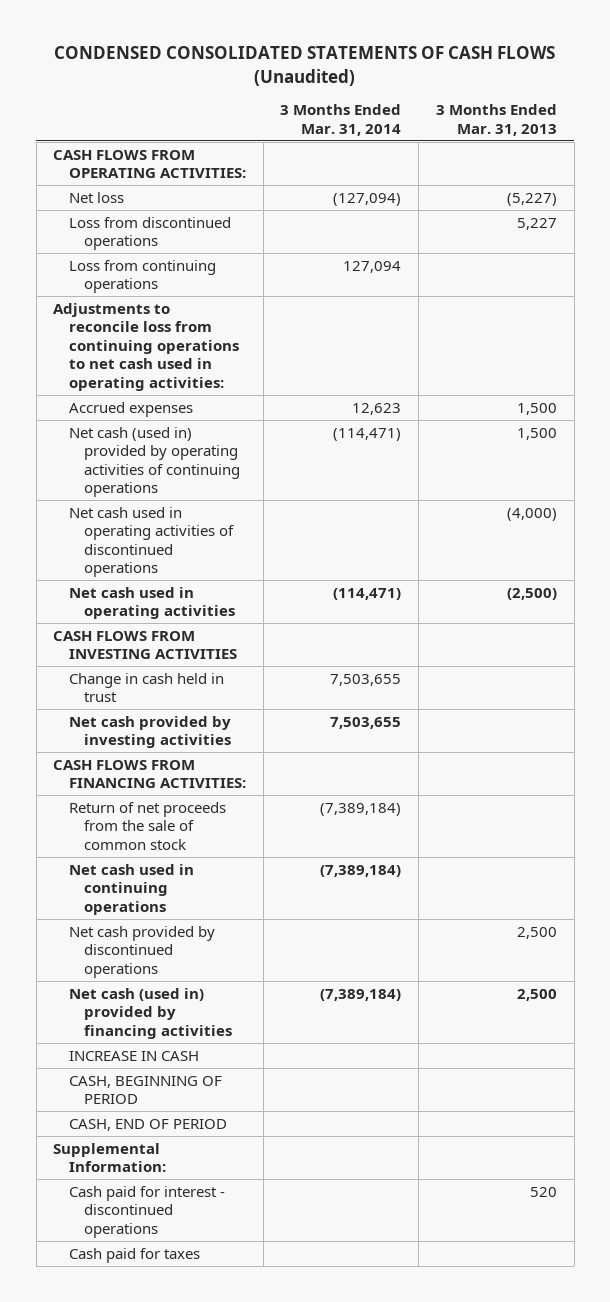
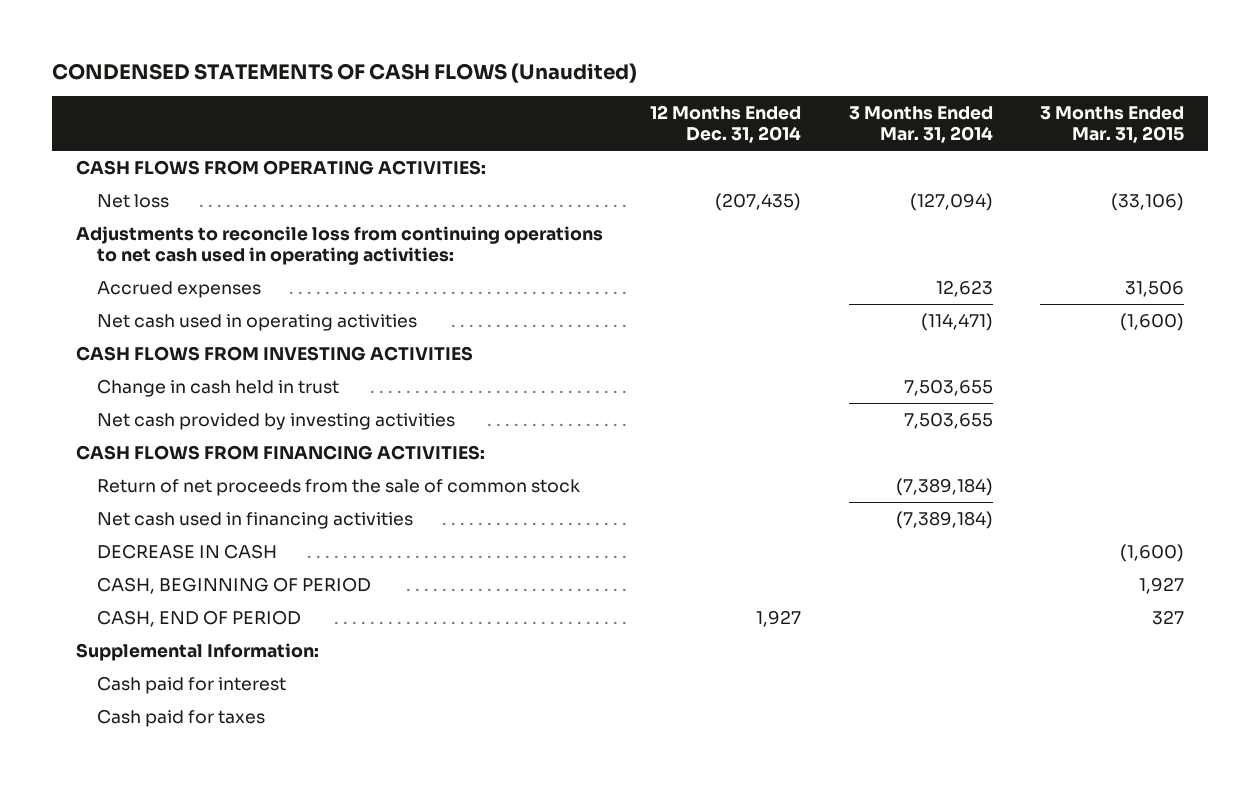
[54,46,556,86] CONDENSED CONSOLIDATED STATEMENTS OF CASH FLOWS (Unaudited) -> [52,62,638,83] CONDENSED STATEMENTS OF CASH FLOWS (Unaudited)
[435,104,557,136] 3 Months Ended Mar. 31, 2013 -> none
none -> [650,104,802,144] 12 Months Ended Dec. 31, 2014
none -> [1040,105,1185,144] 3 Months Ended Mar. 31, 2015
[68,216,231,251] Loss from discontinued operations -> none
[68,259,216,294] Loss from continuing operations -> none
[68,426,241,498] Net cash (used in) provided by operating activities of continuing operations -> none
[68,506,235,578] Net cash used in operating activities of discontinued operations -> none
[68,863,194,915] Net cash used in continuing operations -> none
[68,925,215,978] Net cash provided by discontinued operations -> none
[68,987,233,1039] Net cash (used in) provided by financing activities -> [96,511,413,529] Net cash used in financing activities
[68,1050,199,1061] INCREASE IN CASH -> [96,543,277,559] DECREASE IN CASH
[68,1185,225,1238] Cash paid for interest - discontinued operations -> [96,675,286,694] Cash paid for interest

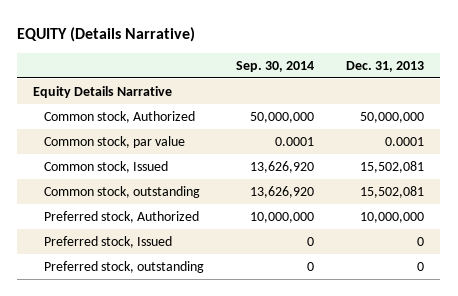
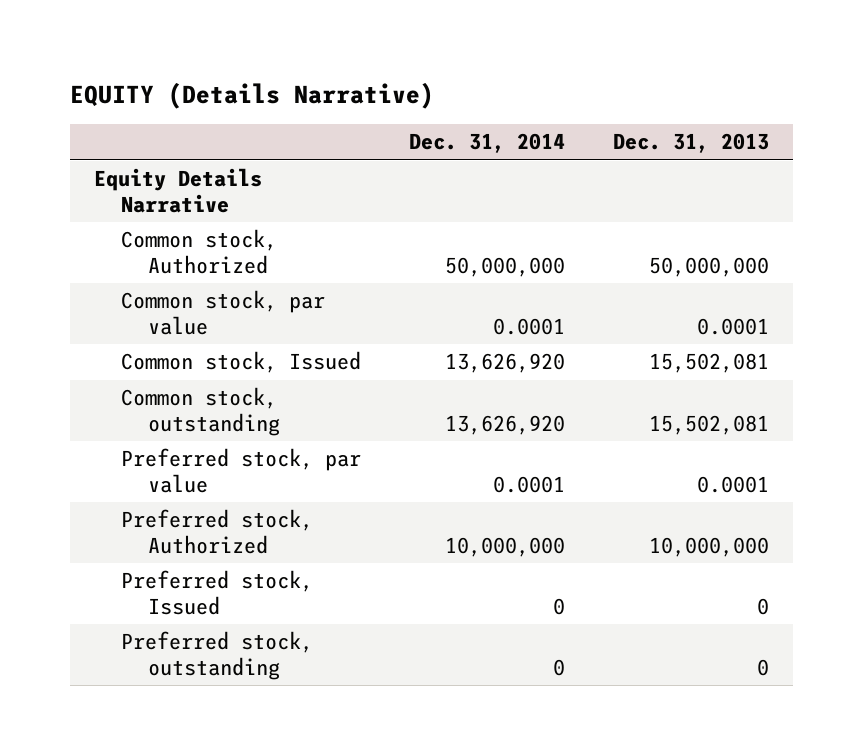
[236,60,315,72] Sep. 30, 2014 -> none
none -> [408,133,565,154] Dec. 31, 2014
none -> [120,448,361,493] Preferred stock, par value

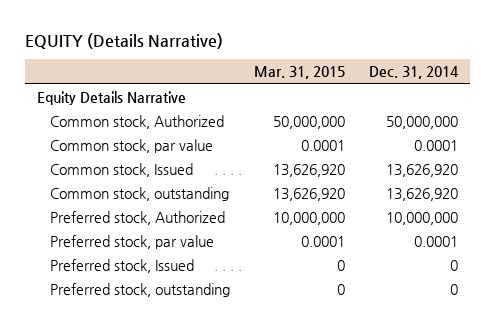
[612,133,769,154] Dec. 31, 2013 -> none
none -> [253,66,345,80] Mar. 31, 2015
[120,448,361,493] Preferred stock, par value -> [50,234,215,249] Preferred stock, par value

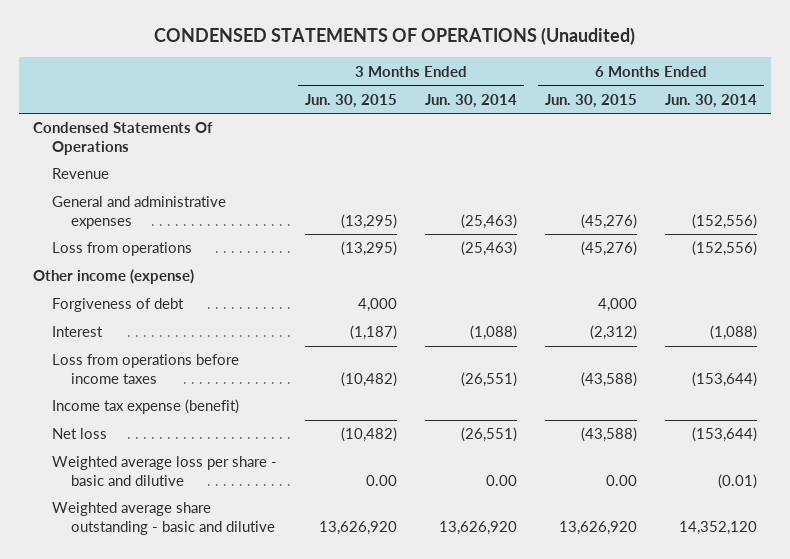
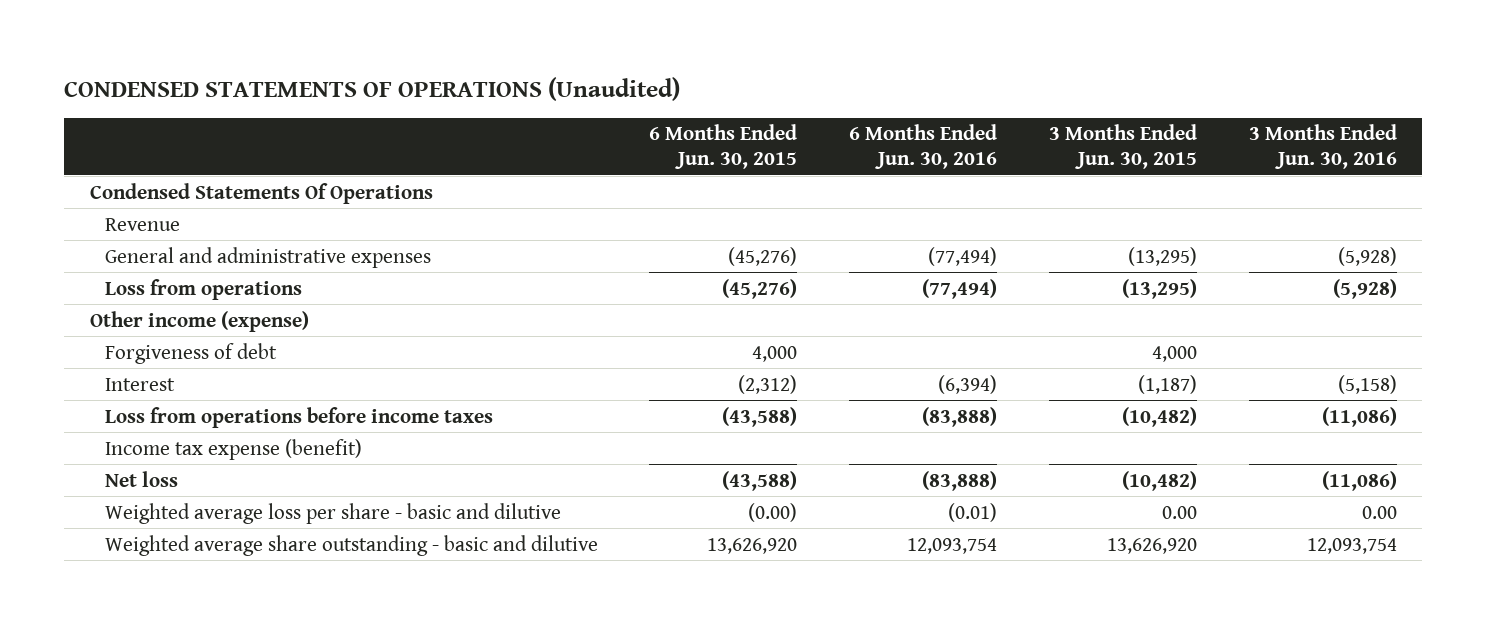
[424,93,517,108] Jun. 30, 2014 -> none
[664,93,757,108] Jun. 30, 2014 -> none
none -> [849,124,998,170] 6 Months Ended Jun. 30, 2016
none -> [1248,124,1397,170] 3 Months Ended Jun. 30, 2016
[605,474,637,486] 0.00 -> [748,502,798,522] (0.00)

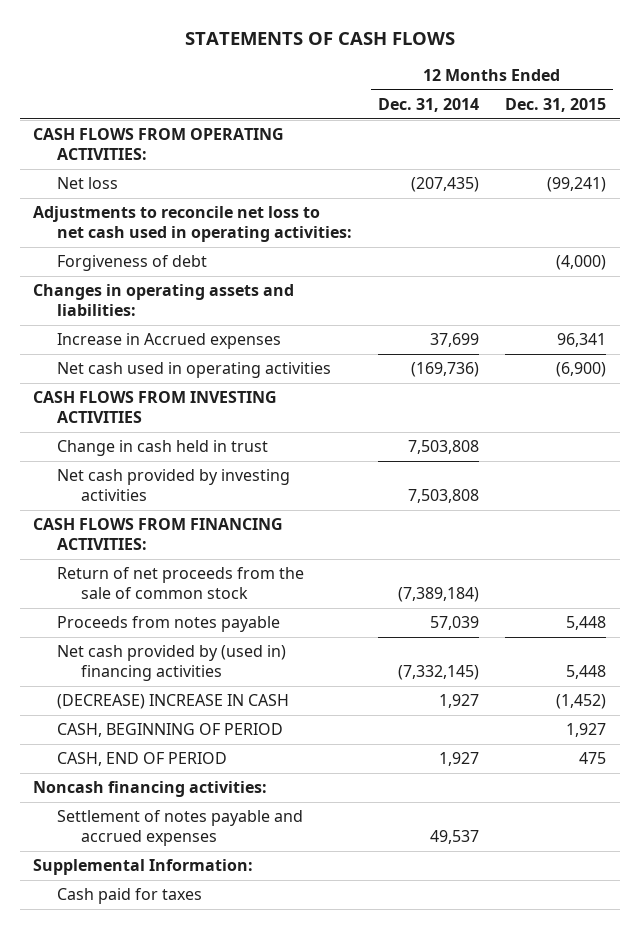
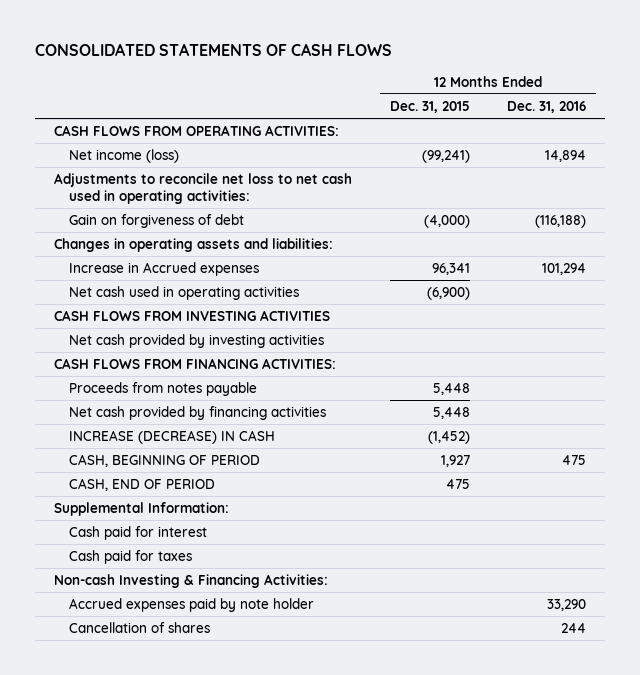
[184,31,455,45] STATEMENTS OF CASH FLOWS -> [34,43,392,57] CONSOLIDATED STATEMENTS OF CASH FLOWS
[378,98,480,113] Dec. 31, 2014 -> none
none -> [507,100,587,113] Dec. 31, 2016
[56,177,118,190] Net loss -> [69,148,180,163] Net income (loss)
[56,255,207,272] Forgiveness of debt -> [69,213,245,228] Gain on forgiveness of debt
[56,440,268,457] Change in cash held in trust -> none
[56,567,304,599] Return of net proceeds from the sale of common stock -> none
[56,645,286,681] Net cash provided by (used in) financing activities -> [69,405,327,420] Net cash provided by financing activities
[56,694,289,710] (DECREASE) INCREASE IN CASH -> [69,429,276,444] INCREASE (DECREASE) IN CASH
[32,781,267,798] Noncash financing activities: -> none
[56,810,303,846] Settlement of notes payable and accrued expenses -> none
none -> [69,525,208,540] Cash paid for interest
none -> [53,573,328,588] Non-cash Investing & Financing Activities:
none -> [69,597,315,612] Accrued expenses paid by note holder
none -> [69,621,211,633] Cancellation of shares

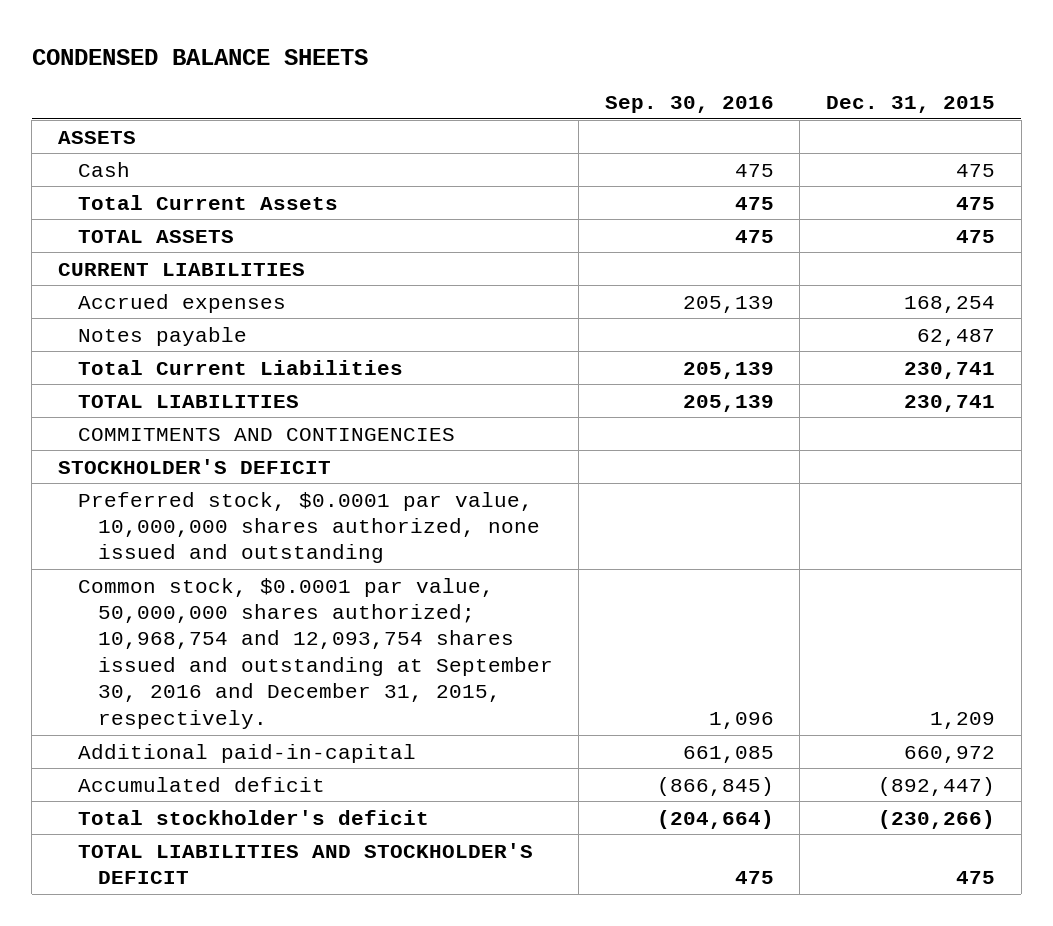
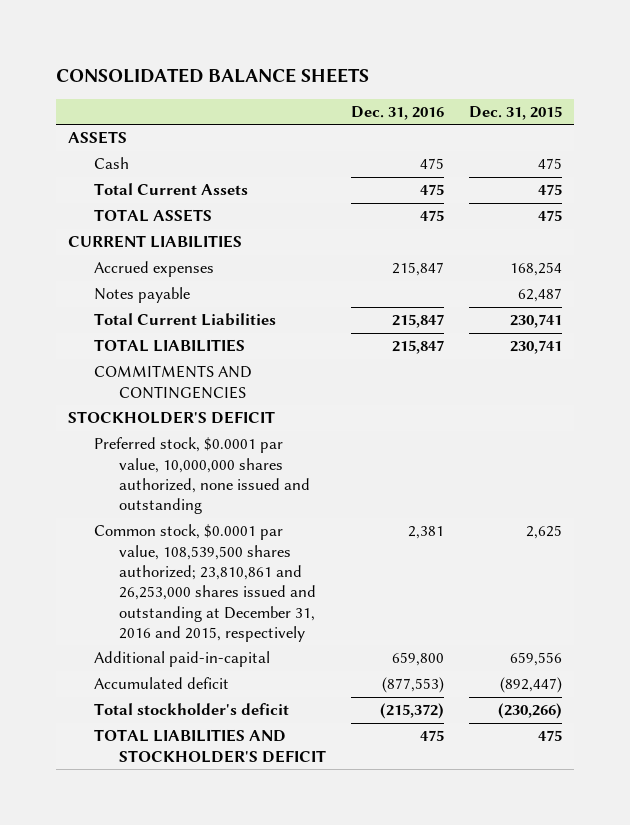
[31,48,368,65] CONDENSED BALANCE SHEETS -> [55,67,369,83] CONSOLIDATED BALANCE SHEETS
[604,96,774,114] Sep. 30, 2016 -> none
none -> [351,105,445,120] Dec. 31, 2016
[77,577,553,729] Common stock, $0.0001 par value, 50,000,000 shares authorized; 10,968,754 and 12,093,754 shares issued and outstanding at September 30, 2016 and December 31, 2015, respectively. -> [93,524,317,642] Common stock, $0.0001 par value, 108,539,500 shares authorized; 23,810,861 and 26,253,000 shares issued and outstanding at December 31, 2016 and 2015, respectively
[929,711,995,729] 1,209 -> [526,525,563,540] 2,625
[903,745,995,763] 660,972 -> [510,652,563,667] 659,556

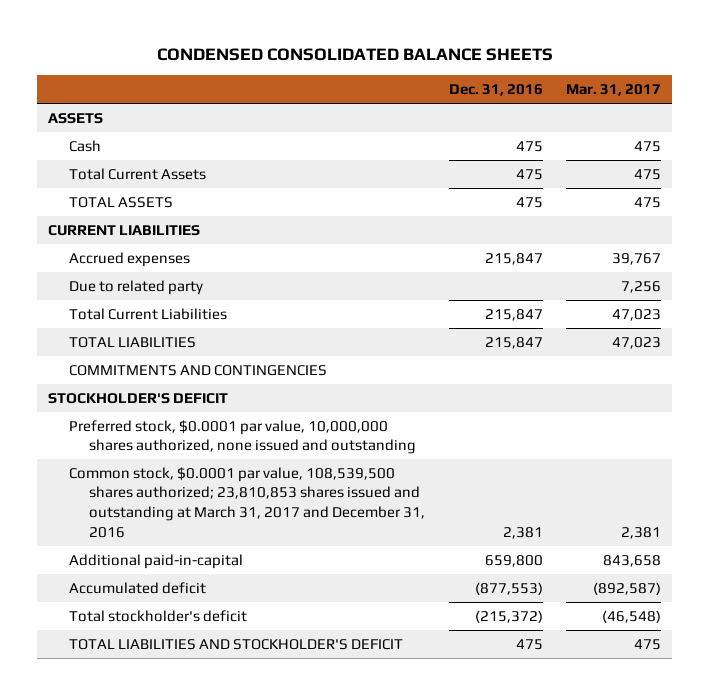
[55,67,369,83] CONSOLIDATED BALANCE SHEETS -> [156,48,553,62] CONDENSED CONSOLIDATED BALANCE SHEETS
[469,105,563,120] Dec. 31, 2015 -> none
none -> [565,84,661,97] Mar. 31, 2017
[93,287,190,304] Notes payable -> none
none -> [68,279,203,295] Due to related party
[93,524,317,642] Common stock, $0.0001 par value, 108,539,500 shares authorized; 23,810,861 and 26,253,000 shares issued and outstanding at December 31, 2016 and 2015, respectively -> [68,466,426,538] Common stock, $0.0001 par value, 108,539,500 shares authorized; 23,810,853 shares issued and outstanding at March 31, 2017 and December 31, 2016

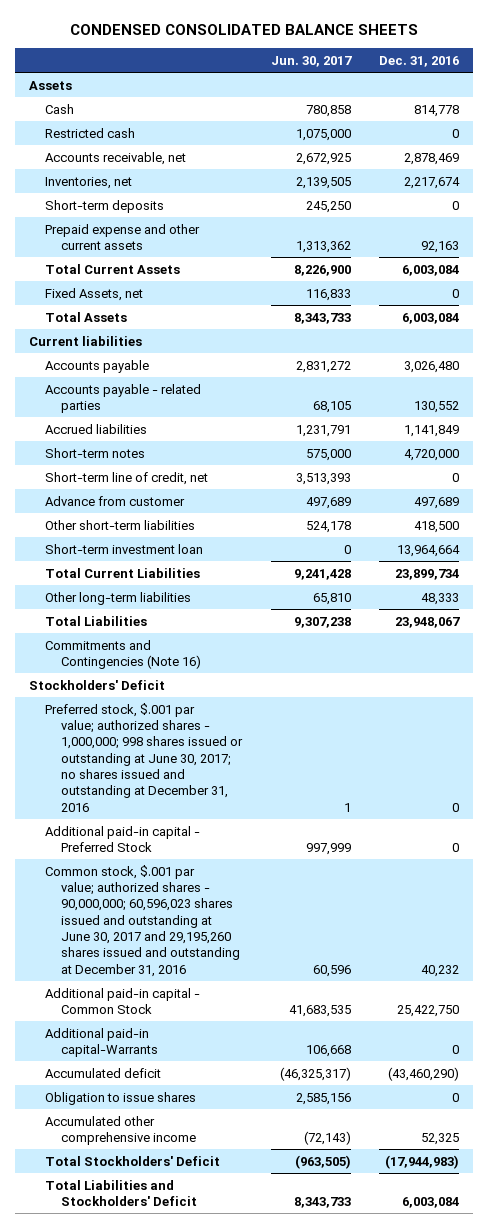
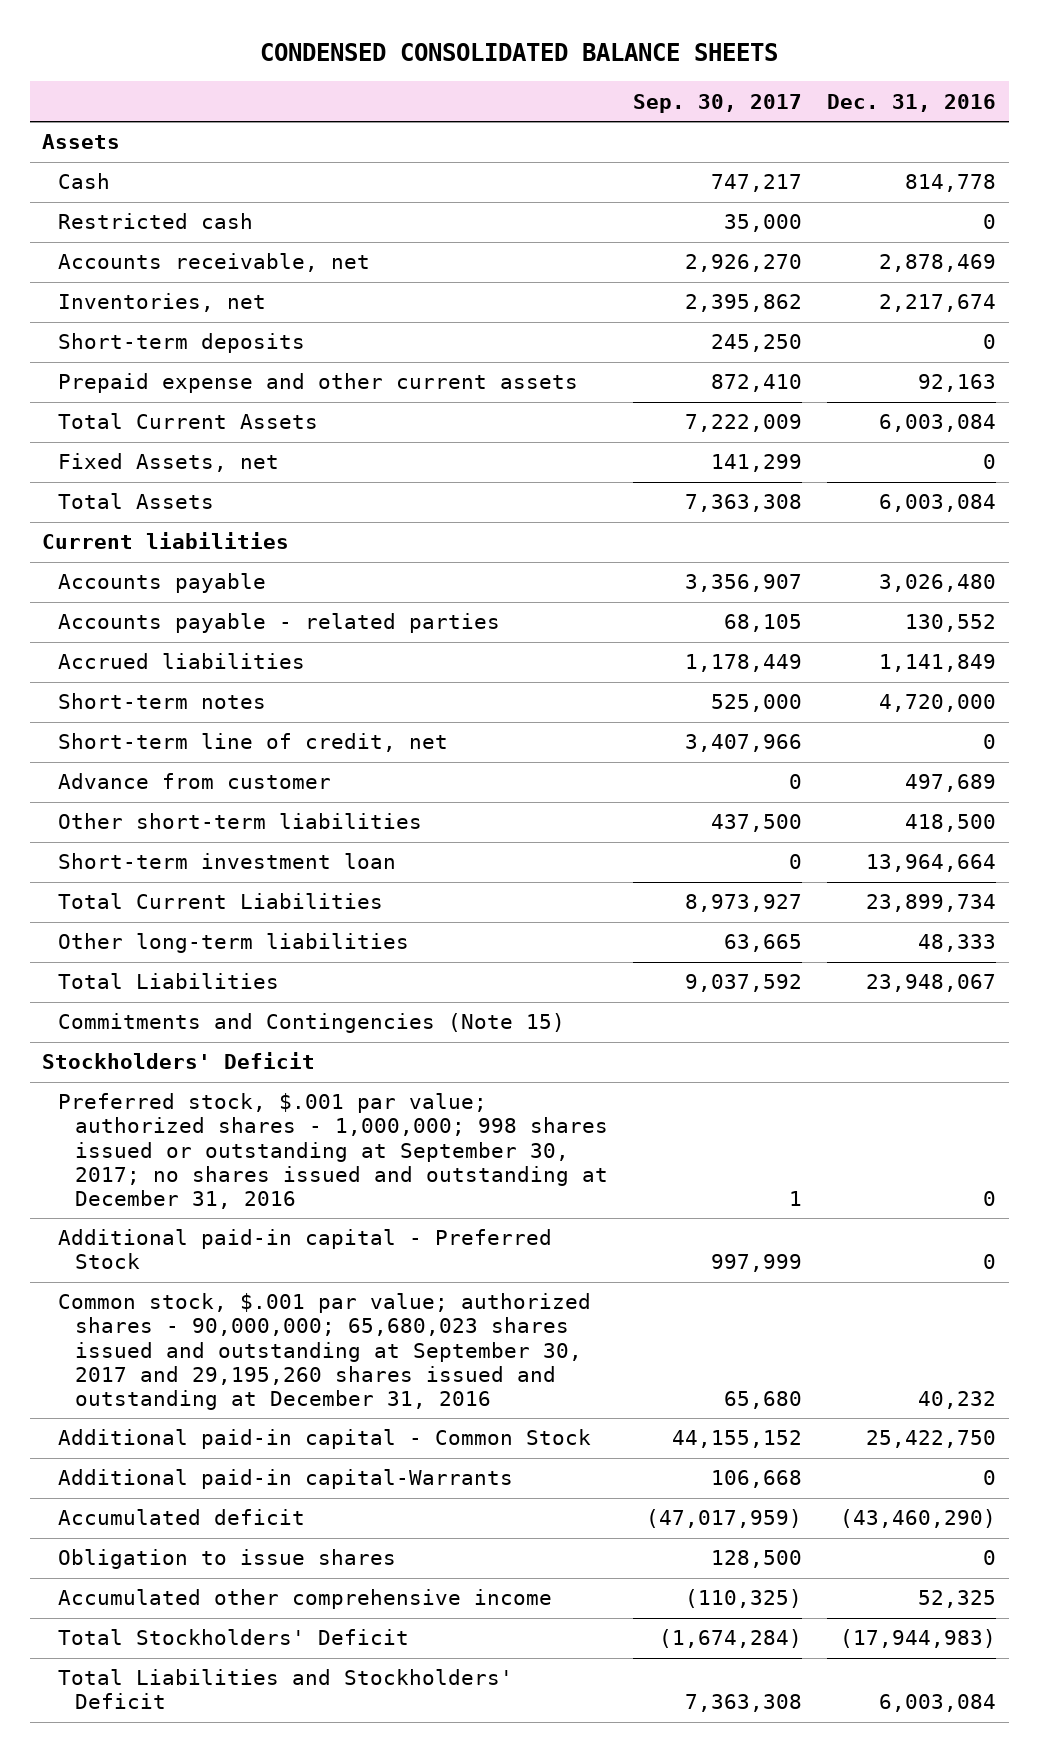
[270,55,352,67] Jun. 30, 2017 -> none
none -> [632,93,802,113] Sep. 30, 2017
[45,639,202,669] Commitments and Contingencies (Note 16) -> [58,1013,566,1034] Commitments and Contingencies (Note 15)
[45,702,244,812] Preferred stock, $.001 par value; authorized shares - 1,000,000; 998 shares issued or outstanding at June 30, 2017; no shares issued and outstanding at December 31, 2016 -> [58,1093,608,1209] Preferred stock, $.001 par value; authorized shares - 1,000,000; 998 shares issued or outstanding at September 30, 2017; no shares issued and outstanding at December 31, 2016
[45,864,241,977] Common stock, $.001 par value; authorized shares - 90,000,000; 60,596,023 shares issued and outstanding at June 30, 2017 and 29,195,260 shares issued and outstanding at December 31, 2016 -> [58,1293,592,1410] Common stock, $.001 par value; authorized shares - 90,000,000; 65,680,023 shares issued and outstanding at September 30, 2017 and 29,195,260 shares issued and outstanding at December 31, 2016

